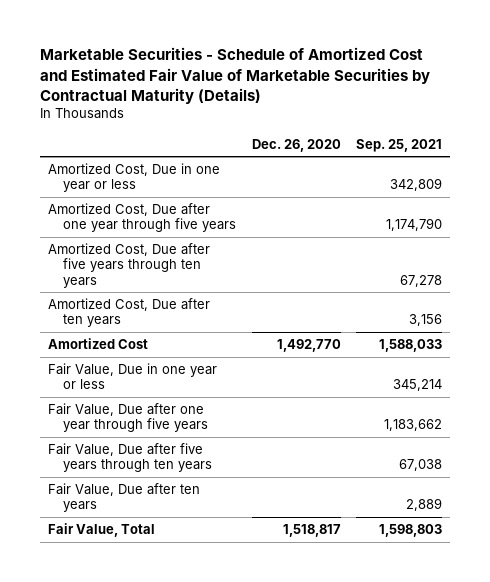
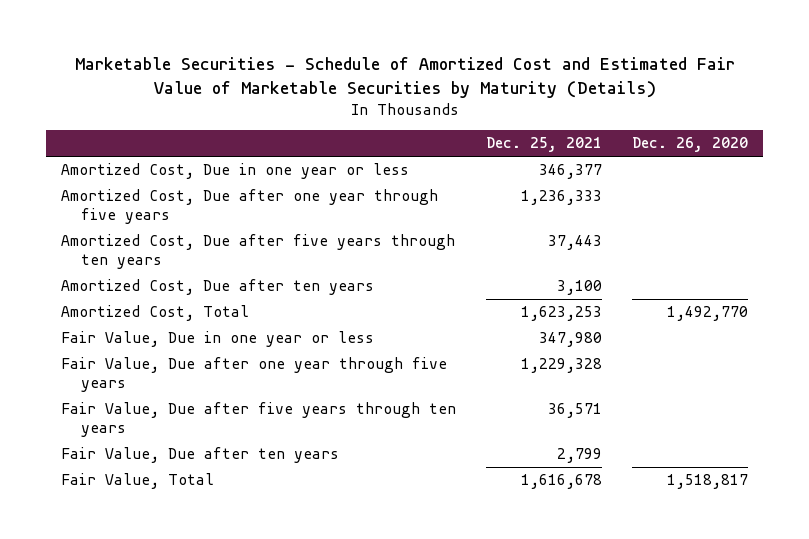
[40,47,431,104] Marketable Securities - Schedule of Amortized Cost and Estimated Fair Value of Marketable Securities by Contractual Maturity (Details) -> [74,57,735,98] Marketable Securities - Schedule of Amortized Cost and Estimated Fair Value of Marketable Securities by Maturity (Details)
[355,138,442,152] Sep. 25, 2021 -> none
none -> [486,137,603,153] Dec. 25, 2021
[47,338,148,350] Amortized Cost -> [61,305,250,322] Amortized Cost, Total

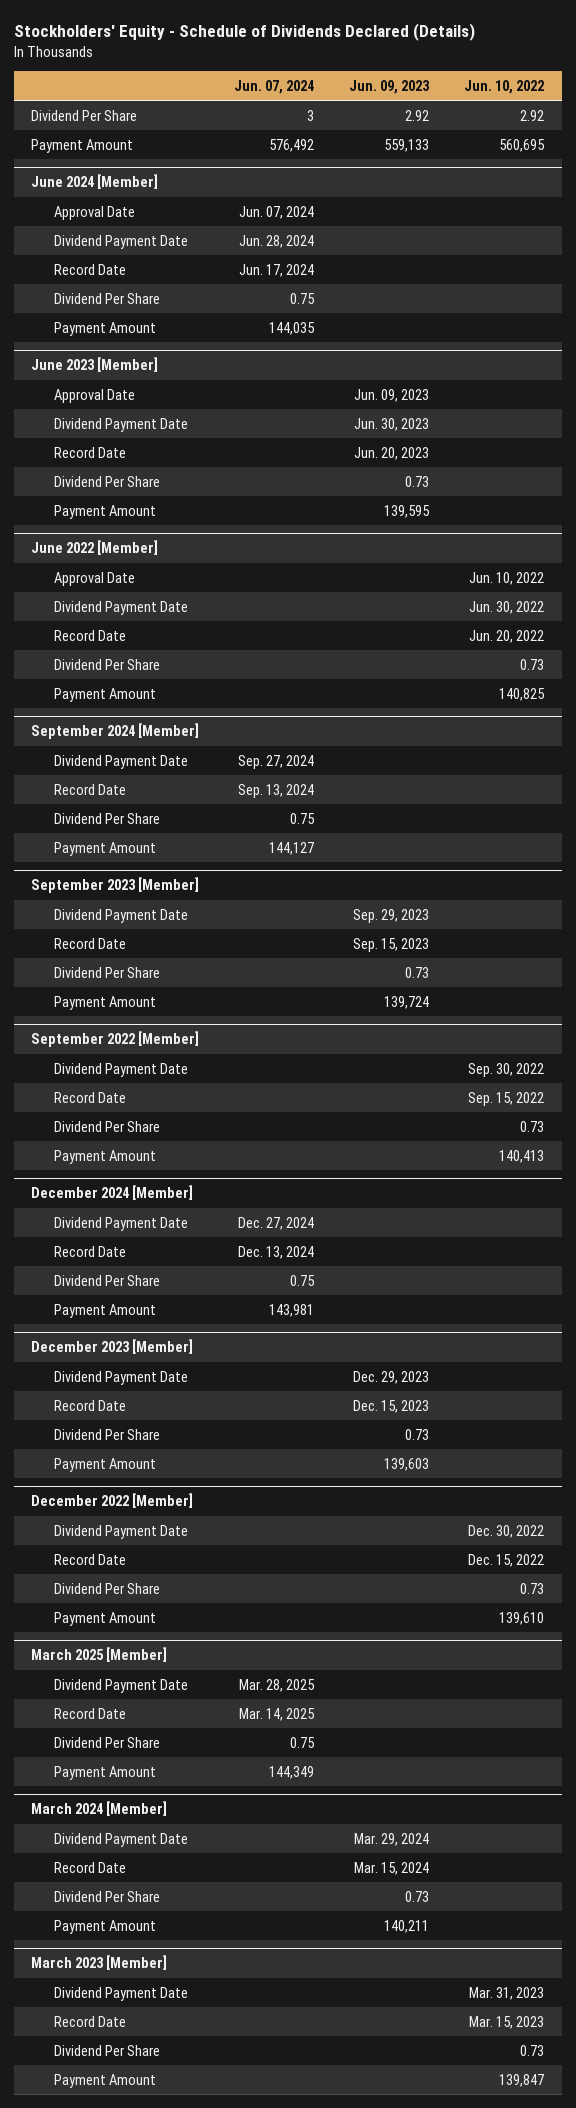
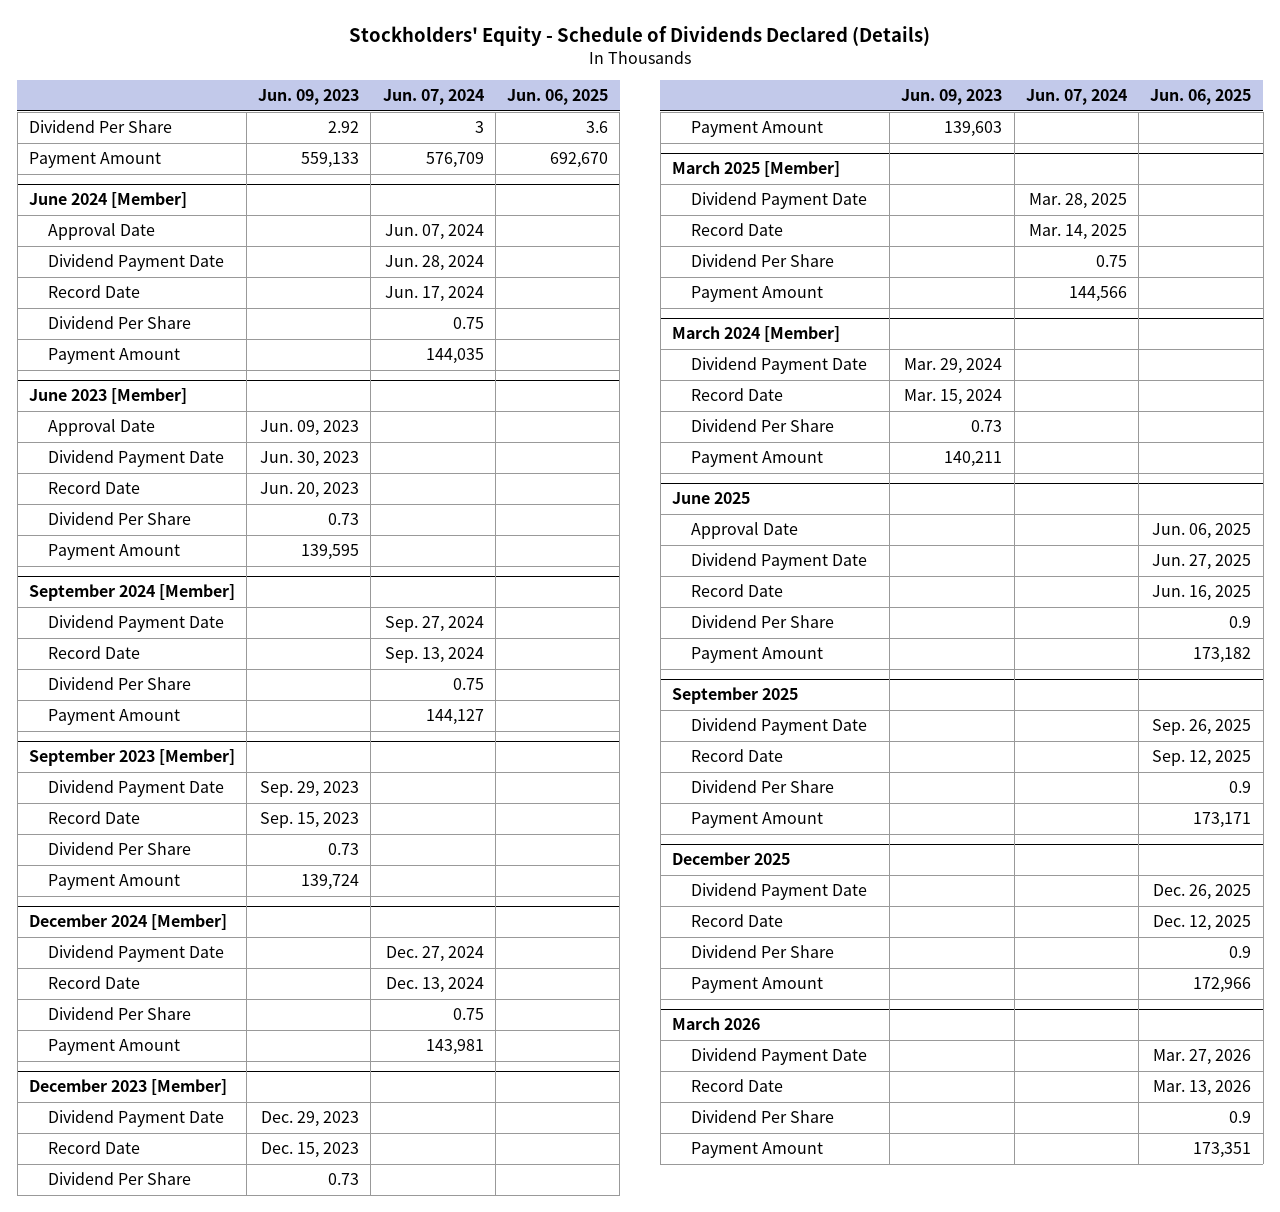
[464,80,545,95] Jun. 10, 2022 -> none
none -> [507,89,609,106] Jun. 06, 2025
[269,138,315,152] 576,492 -> [425,152,484,169] 576,709
[31,540,159,556] June 2022 [Member] -> none
[54,571,136,586] Approval Date -> none
[54,600,189,615] Dividend Payment Date -> none
[54,629,127,641] Record Date -> none
[54,658,161,670] Dividend Per Share -> none
[54,687,157,702] Payment Amount -> none
[31,1031,200,1048] September 2022 [Member] -> none
[54,1062,189,1077] Dividend Payment Date -> none
[54,1091,127,1103] Record Date -> none
[54,1120,161,1132] Dividend Per Share -> none
[54,1149,157,1164] Payment Amount -> none
[31,1493,194,1509] December 2022 [Member] -> none
[54,1524,189,1539] Dividend Payment Date -> none
[54,1553,127,1565] Record Date -> none
[54,1582,161,1594] Dividend Per Share -> none
[54,1611,157,1626] Payment Amount -> none
[269,1765,315,1779] 144,349 -> [1068,286,1127,303] 144,566
[31,1955,168,1971] March 2023 [Member] -> none
[54,1986,189,2001] Dividend Payment Date -> none
[54,2015,127,2027] Record Date -> none
[54,2044,161,2056] Dividend Per Share -> none
[54,2073,157,2088] Payment Amount -> none
none -> [671,492,750,505] June 2025
none -> [691,522,799,540] Approval Date
none -> [691,553,868,571] Dividend Payment Date
none -> [691,584,784,598] Record Date
none -> [691,615,835,629] Dividend Per Share
none -> [691,647,824,664] Payment Amount
none -> [671,687,798,705] September 2025
none -> [691,718,868,736] Dividend Payment Date
none -> [691,749,784,763] Record Date
none -> [691,780,835,794] Dividend Per Share
none -> [691,812,824,829] Payment Amount
none -> [671,852,790,866] December 2025
none -> [691,883,868,901] Dividend Payment Date
none -> [691,914,784,928] Record Date
none -> [691,945,835,959] Dividend Per Share
none -> [691,977,824,994] Payment Amount
none -> [671,1017,760,1031] March 2026
none -> [691,1048,868,1066] Dividend Payment Date
none -> [691,1079,784,1093] Record Date
none -> [691,1110,835,1124] Dividend Per Share
none -> [691,1142,824,1159] Payment Amount

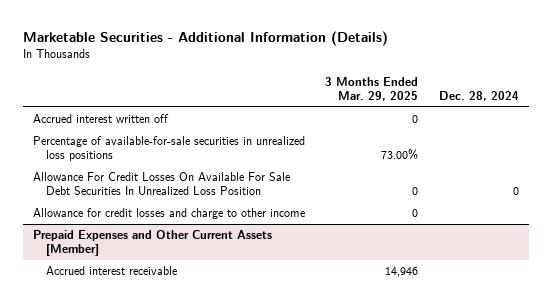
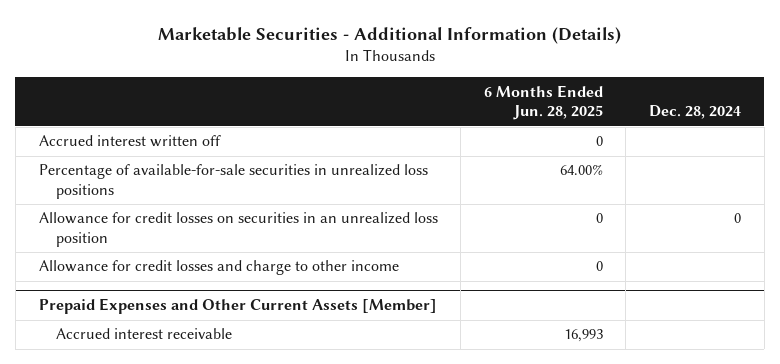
[325,76,419,101] 3 Months Ended Mar. 29, 2025 -> none
none -> [483,84,603,121] 6 Months Ended Jun. 28, 2025
[32,172,290,196] Allowance For Credit Losses On Available For Sale Debt Securities In Unrealized Loss Position -> [38,212,438,248] Allowance for credit losses on securities in an unrealized loss position

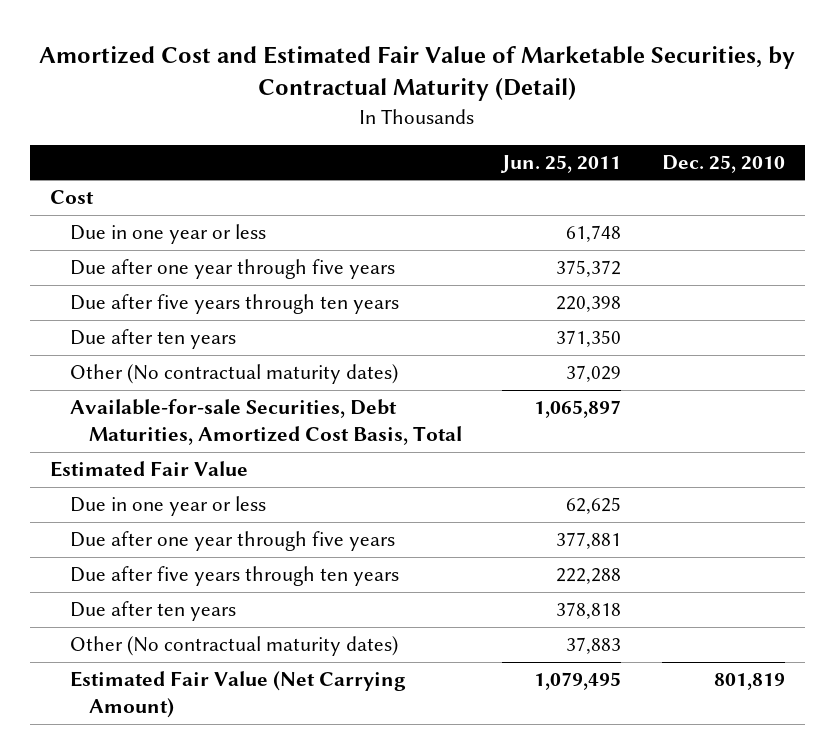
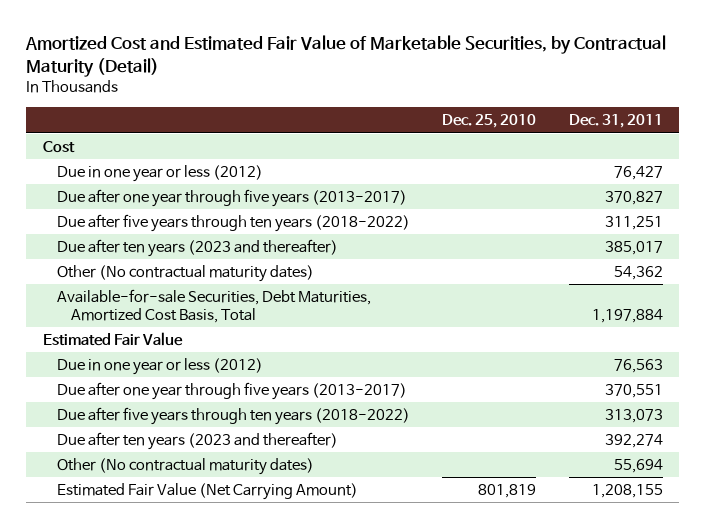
[500,154,622,173] Jun. 25, 2011 -> none
none -> [568,114,663,129] Dec. 31, 2011
[69,224,266,245] Due in one year or less -> [56,165,263,183] Due in one year or less (2012)
[69,259,395,280] Due after one year through five years -> [56,189,407,208] Due after one year through five years (2013-2017)
[69,294,399,315] Due after five years through ten years -> [56,214,410,233] Due after five years through ten years (2018-2022)
[69,329,236,350] Due after ten years -> [56,239,338,258] Due after ten years (2023 and thereafter)
[69,496,266,517] Due in one year or less -> [56,358,263,376] Due in one year or less (2012)
[69,531,395,552] Due after one year through five years -> [56,382,407,401] Due after one year through five years (2013-2017)
[69,566,399,587] Due after five years through ten years -> [56,407,410,426] Due after five years through ten years (2018-2022)
[69,601,236,622] Due after ten years -> [56,432,338,451] Due after ten years (2023 and thereafter)

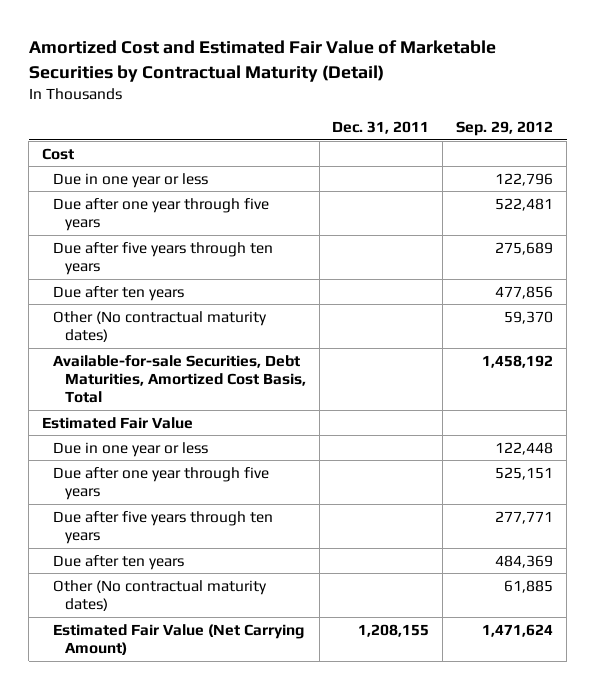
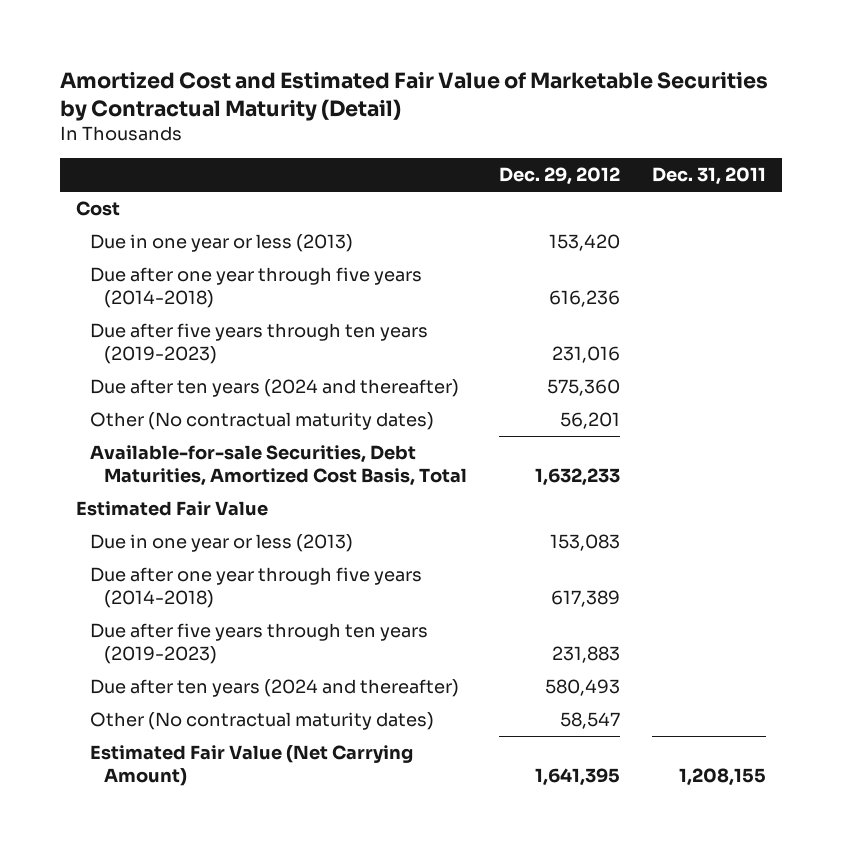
[456,121,554,137] Sep. 29, 2012 -> none
none -> [498,167,620,186] Dec. 29, 2012
[53,172,209,188] Due in one year or less -> [89,233,353,252] Due in one year or less (2013)
[53,197,270,232] Due after one year through five years -> [89,266,422,308] Due after one year through five years (2014-2018)
[53,241,274,276] Due after five years through ten years -> [89,322,428,364] Due after five years through ten years (2019-2023)
[53,285,185,301] Due after ten years -> [89,378,459,397] Due after ten years (2024 and thereafter)
[53,441,209,457] Due in one year or less -> [89,533,353,552] Due in one year or less (2013)
[53,466,270,501] Due after one year through five years -> [89,566,422,608] Due after one year through five years (2014-2018)
[53,510,274,545] Due after five years through ten years -> [89,622,428,664] Due after five years through ten years (2019-2023)
[53,554,185,570] Due after ten years -> [89,678,459,697] Due after ten years (2024 and thereafter)

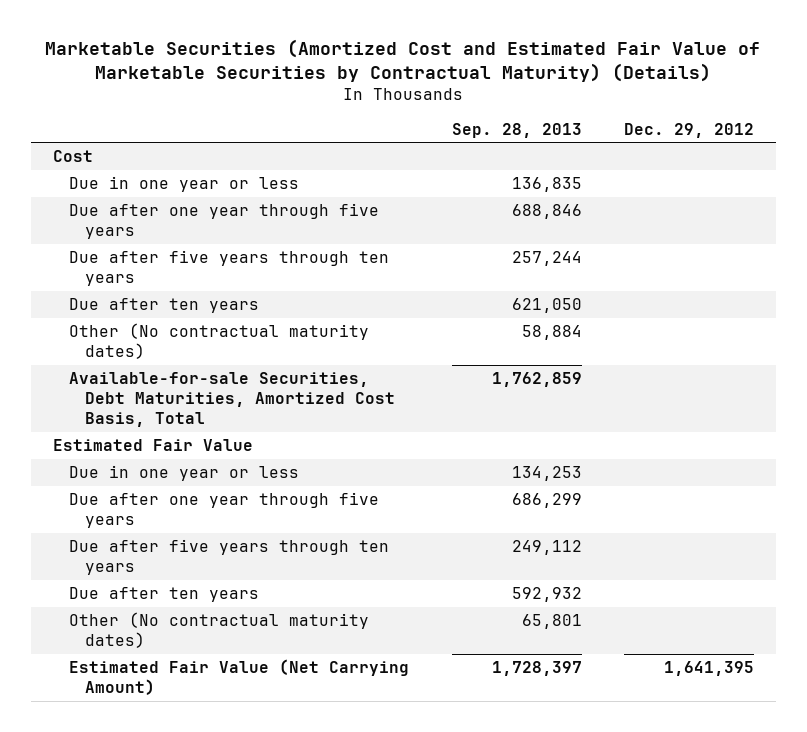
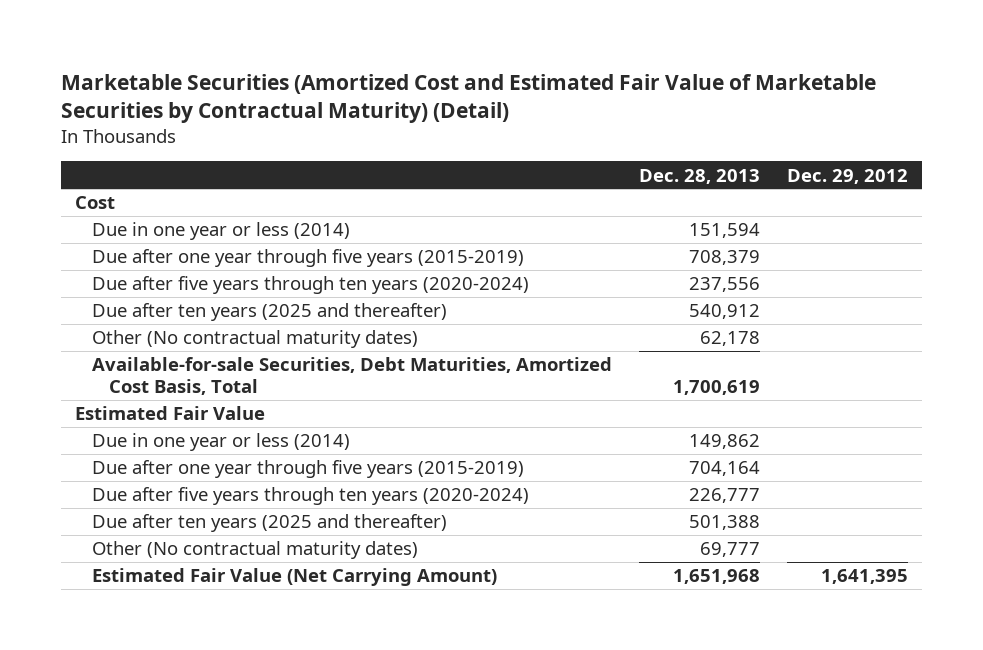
[45,39,761,83] Marketable Securities (Amortized Cost and Estimated Fair Value of Marketable Securities by Contractual Maturity) (Details) -> [60,73,876,124] Marketable Securities (Amortized Cost and Estimated Fair Value of Marketable Securities by Contractual Maturity) (Detail)
[451,122,582,138] Sep. 28, 2013 -> none
none -> [639,168,761,184] Dec. 28, 2013
[68,175,299,192] Due in one year or less -> [91,222,350,241] Due in one year or less (2014)
[68,202,379,239] Due after one year through five years -> [91,249,524,268] Due after one year through five years (2015-2019)
[68,249,389,286] Due after five years through ten years -> [91,276,529,295] Due after five years through ten years (2020-2024)
[68,297,259,313] Due after ten years -> [91,303,447,322] Due after ten years (2025 and thereafter)
[68,464,299,481] Due in one year or less -> [91,433,350,452] Due in one year or less (2014)
[68,491,379,528] Due after one year through five years -> [91,460,524,479] Due after one year through five years (2015-2019)
[68,538,389,575] Due after five years through ten years -> [91,487,529,506] Due after five years through ten years (2020-2024)
[68,586,259,602] Due after ten years -> [91,514,447,533] Due after ten years (2025 and thereafter)

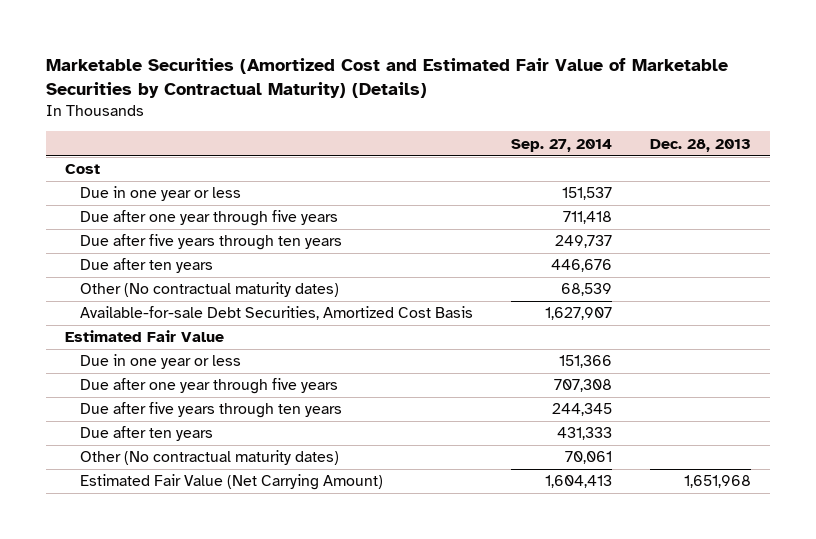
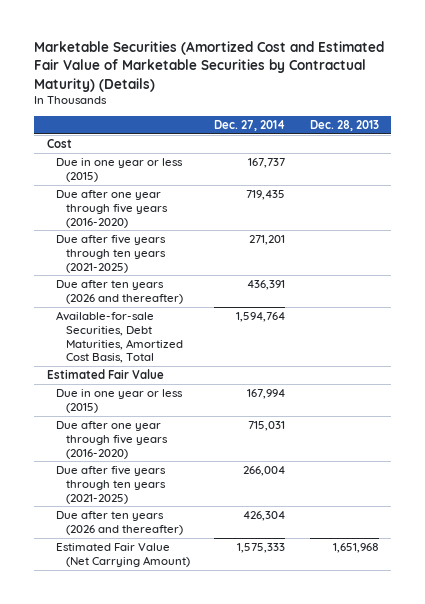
[510,138,612,152] Sep. 27, 2014 -> none
none -> [214,119,286,131] Dec. 27, 2014
[79,282,339,298] Other (No contractual maturity dates) -> none
[79,186,241,202] Due in one year or less -> [56,158,184,182] Due in one year or less (2015)
[79,210,338,227] Due after one year through five years -> [56,190,168,228] Due after one year through five years (2016-2020)
[79,234,342,251] Due after five years through ten years -> [56,235,167,273] Due after five years through ten years (2021-2025)
[79,258,213,274] Due after ten years -> [56,280,183,304] Due after ten years (2026 and thereafter)
[79,306,473,321] Available-for-sale Debt Securities, Amortized Cost Basis -> [56,311,183,364] Available-for-sale Securities, Debt Maturities, Amortized Cost Basis, Total
[79,450,339,466] Other (No contractual maturity dates) -> none
[79,354,241,370] Due in one year or less -> [56,389,184,413] Due in one year or less (2015)
[79,378,338,395] Due after one year through five years -> [56,421,168,459] Due after one year through five years (2016-2020)
[79,402,342,419] Due after five years through ten years -> [56,466,167,504] Due after five years through ten years (2021-2025)
[79,426,213,442] Due after ten years -> [56,511,183,535] Due after ten years (2026 and thereafter)

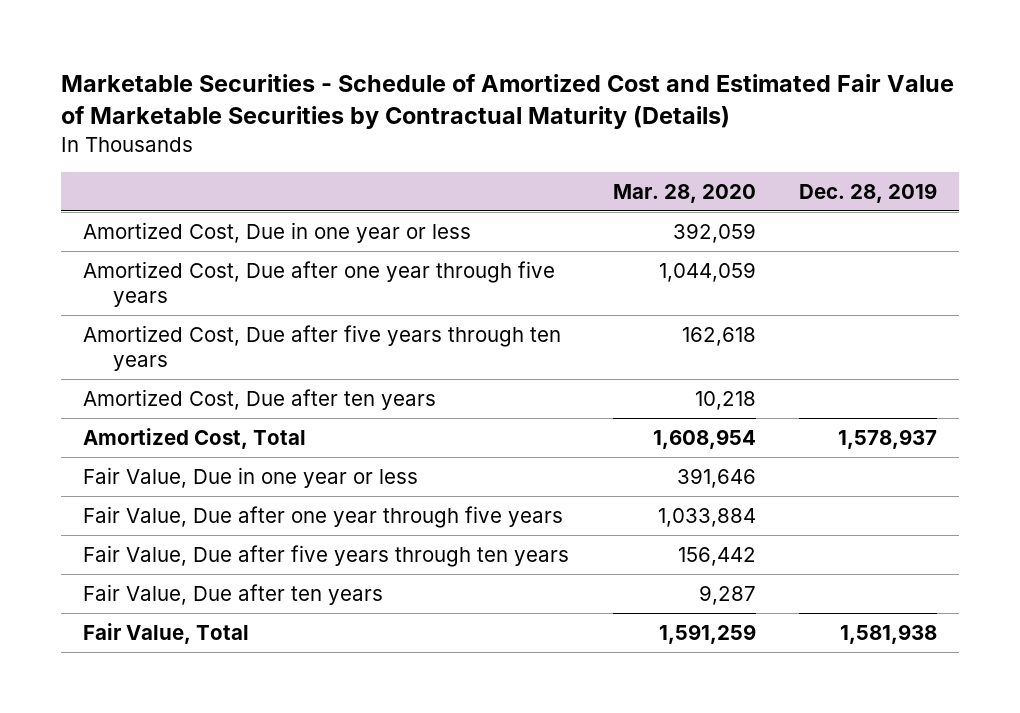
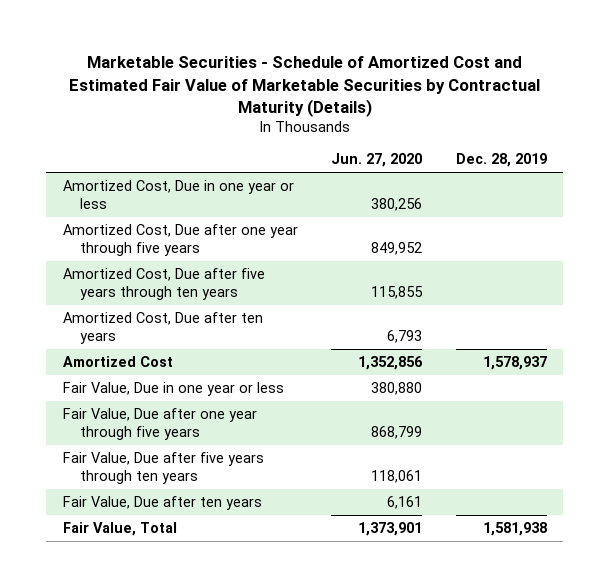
[612,183,756,203] Mar. 28, 2020 -> none
none -> [331,153,423,168] Jun. 27, 2020
[82,427,306,449] Amortized Cost, Total -> [63,356,174,368] Amortized Cost

